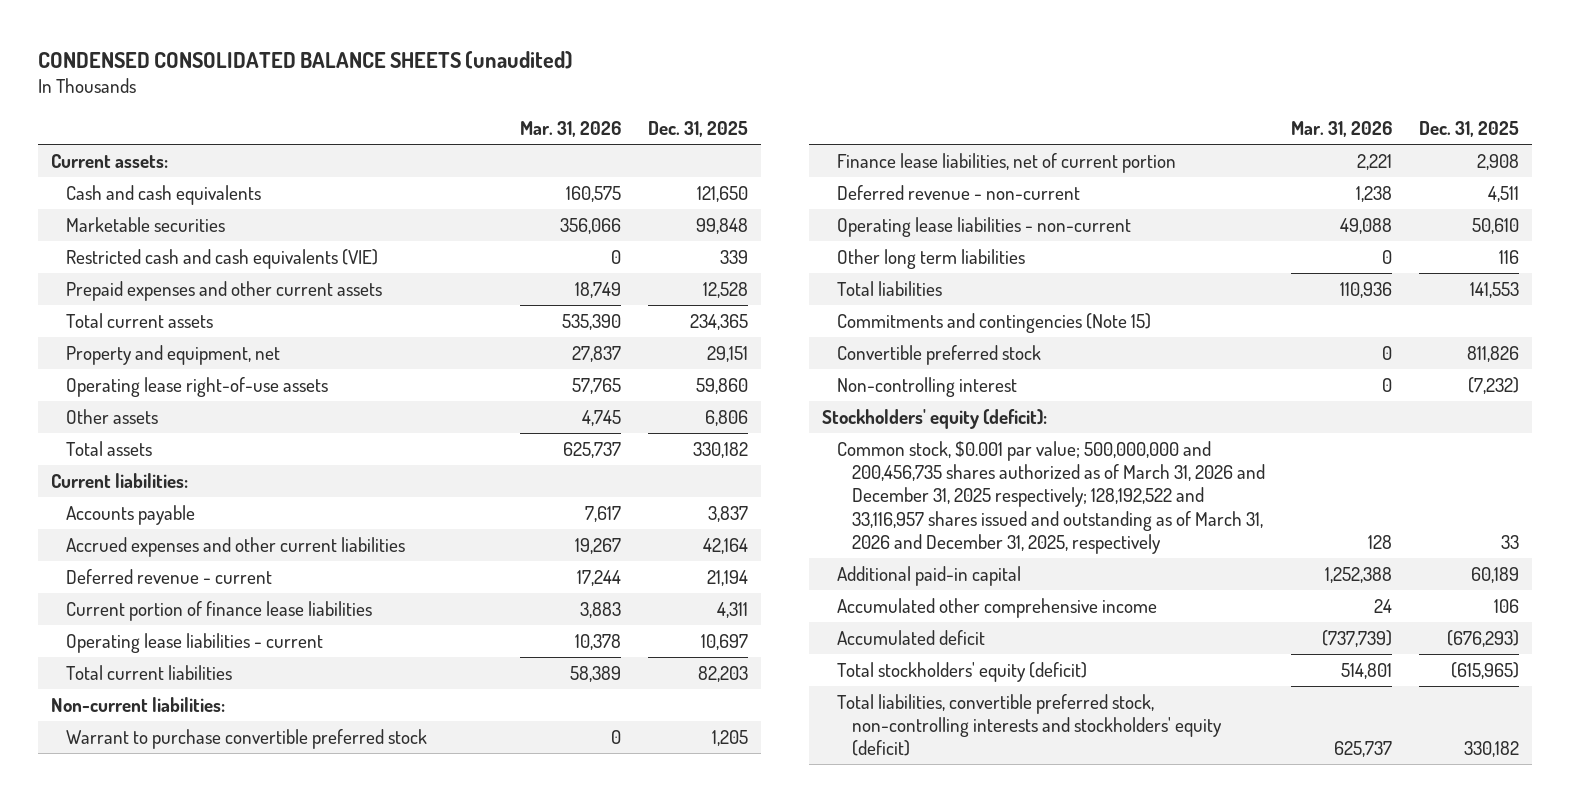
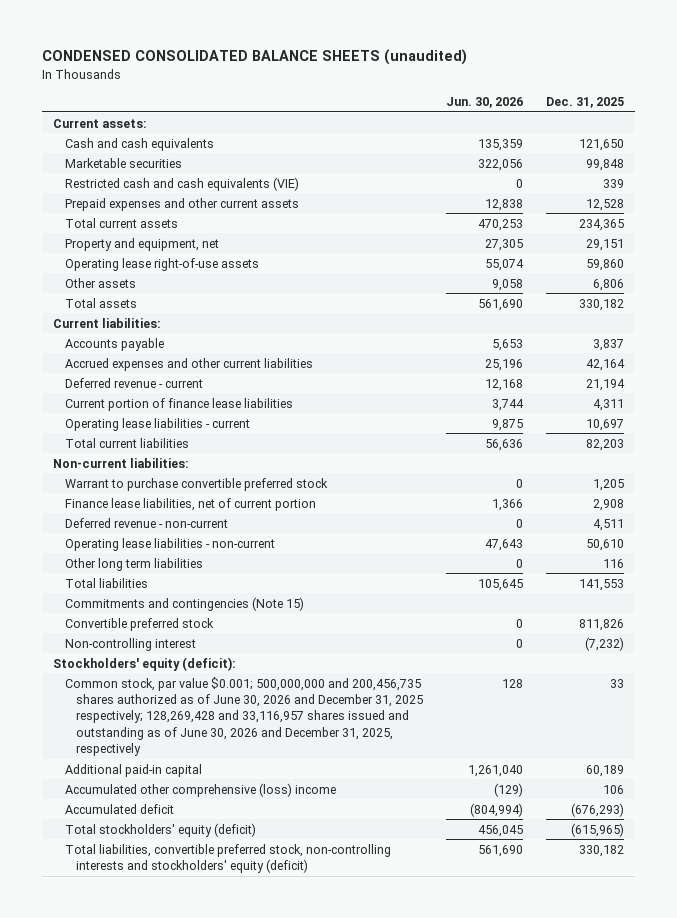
[520,121,622,138] Mar. 31, 2026 -> none
none -> [446,96,524,108] Jun. 30, 2026
[836,440,1265,555] Common stock, $0.001 par value; 500,000,000 and 200,456,735 shares authorized as of March 31, 2026 and December 31, 2025 respectively; 128,192,522 and 33,116,957 shares issued and outstanding as of March 31, 2026 and December 31, 2025, respectively -> [64,676,424,757] Common stock, par value $0.001; 500,000,000 and 200,456,735 shares authorized as of June 30, 2026 and December 31, 2025 respectively; 128,269,428 and 33,116,957 shares issued and outstanding as of June 30, 2026 and December 31, 2025, respectively
[836,597,1157,618] Accumulated other comprehensive income -> [64,782,336,797] Accumulated other comprehensive (loss) income

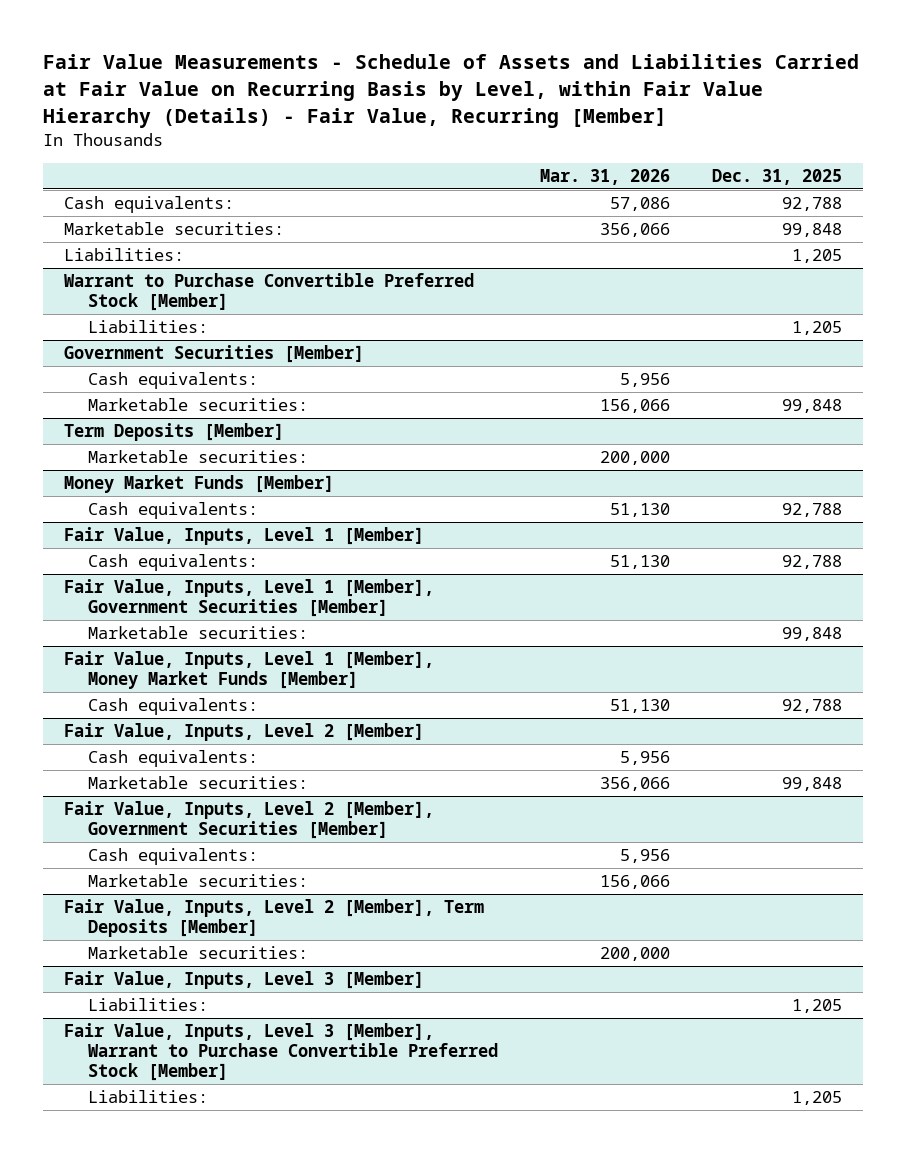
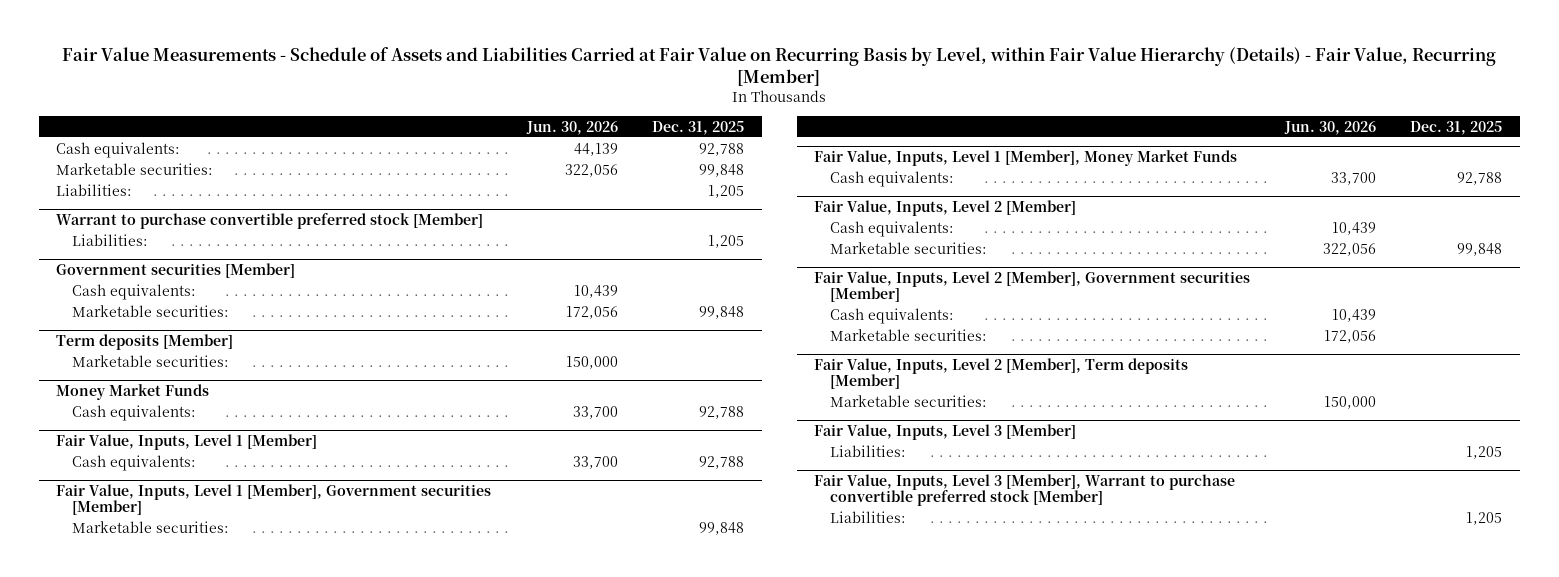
[539,168,670,185] Mar. 31, 2026 -> none
none -> [525,120,618,135] Jun. 30, 2026
[64,273,475,312] Warrant to Purchase Convertible Preferred Stock [Member] -> [56,212,484,229] Warrant to purchase convertible preferred stock [Member]
[64,345,365,364] Government Securities [Member] -> [56,262,296,278] Government securities [Member]
[64,423,285,442] Term Deposits [Member] -> [56,333,234,350] Term deposits [Member]
[64,475,335,494] Money Market Funds [Member] -> [56,383,210,400] Money Market Funds
[64,579,435,618] Fair Value, Inputs, Level 1 [Member], Government Securities [Member] -> [56,483,492,516] Fair Value, Inputs, Level 1 [Member], Government securities [Member]
[64,651,435,690] Fair Value, Inputs, Level 1 [Member], Money Market Funds [Member] -> [814,149,1238,166] Fair Value, Inputs, Level 1 [Member], Money Market Funds
[64,801,435,840] Fair Value, Inputs, Level 2 [Member], Government Securities [Member] -> [814,270,1251,303] Fair Value, Inputs, Level 2 [Member], Government securities [Member]
[64,899,485,938] Fair Value, Inputs, Level 2 [Member], Term Deposits [Member] -> [814,357,1189,390] Fair Value, Inputs, Level 2 [Member], Term deposits [Member]
[64,1023,498,1081] Fair Value, Inputs, Level 3 [Member], Warrant to Purchase Convertible Preferred Stock [Member] -> [814,473,1236,507] Fair Value, Inputs, Level 3 [Member], Warrant to purchase convertible preferred stock [Member]

